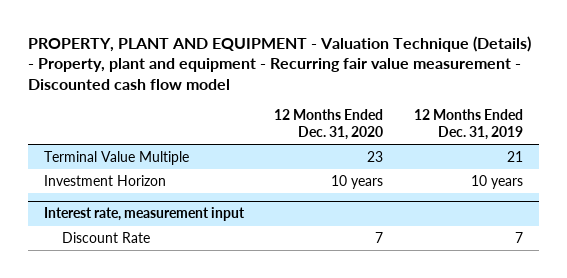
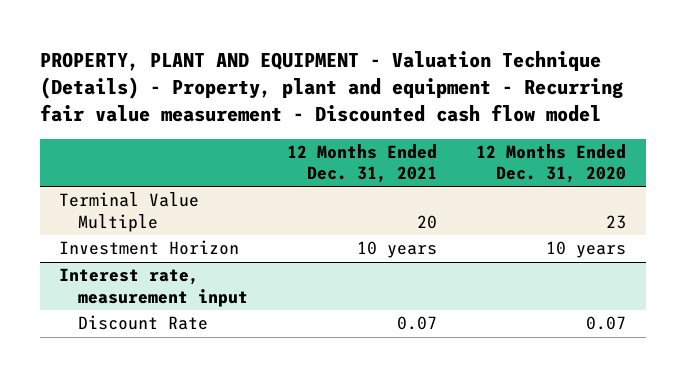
[414,109,524,141] 12 Months Ended Dec. 31, 2019 -> none
none -> [287,143,438,184] 12 Months Ended Dec. 31, 2021
[375,231,384,243] 7 -> [586,316,627,331] 0.07

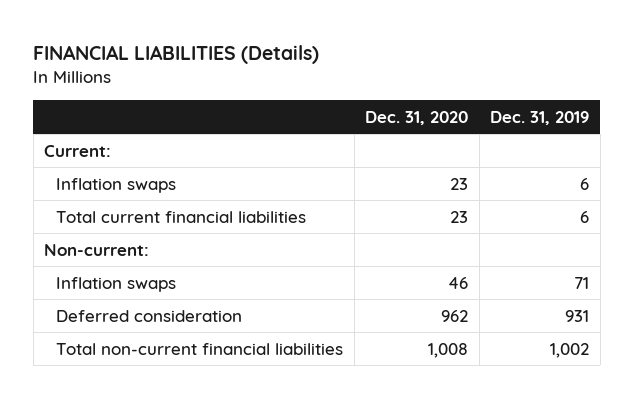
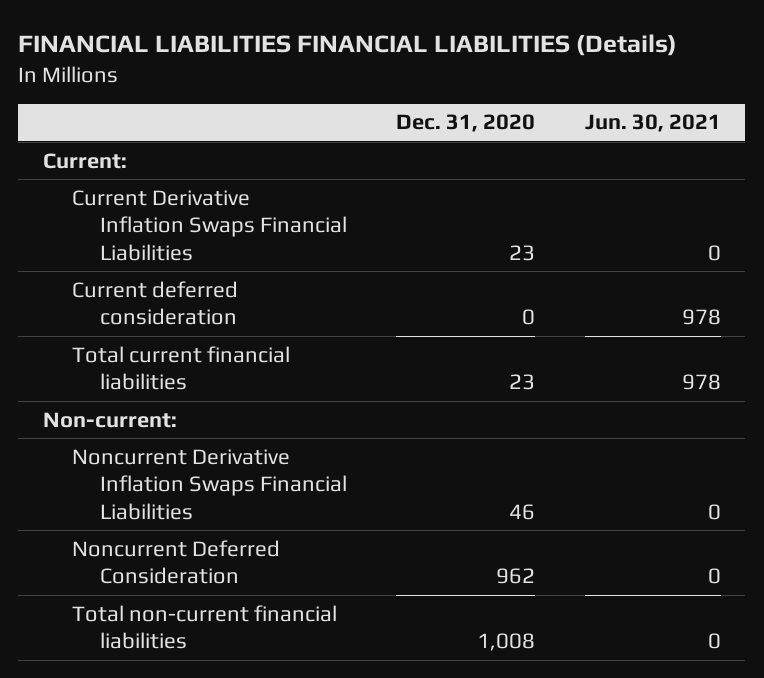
[33,44,320,64] FINANCIAL LIABILITIES (Details) -> [18,34,678,57] FINANCIAL LIABILITIES FINANCIAL LIABILITIES (Details)
[490,110,590,125] Dec. 31, 2019 -> none
none -> [584,114,721,133] Jun. 30, 2021
[56,177,177,193] Inflation swaps -> [71,189,348,262] Current Derivative Inflation Swaps Financial Liabilities
none -> [71,280,238,326] Current deferred consideration
[56,276,177,292] Inflation swaps -> [71,448,348,521] Noncurrent Derivative Inflation Swaps Financial Liabilities
[56,309,243,322] Deferred consideration -> [71,539,280,585] Noncurrent Deferred Consideration

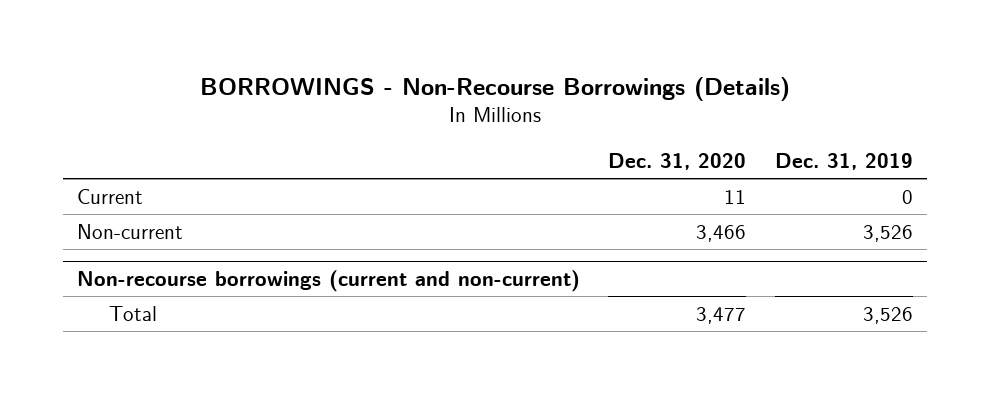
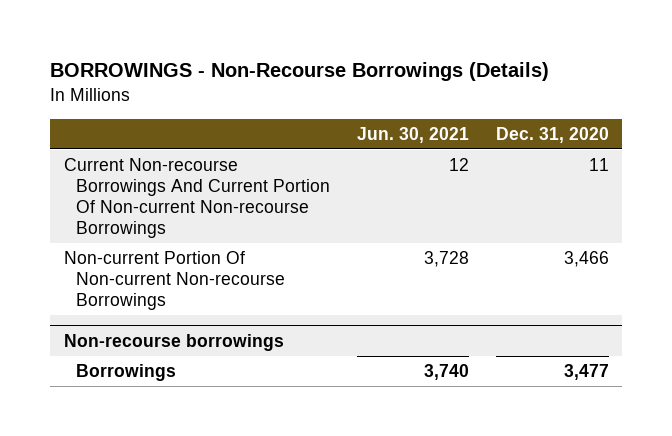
[774,152,913,170] Dec. 31, 2019 -> none
none -> [356,126,469,143] Jun. 30, 2021
[76,188,143,204] Current -> [63,158,331,238] Current Non-recourse Borrowings And Current Portion Of Non-current Non-recourse Borrowings
[76,223,183,239] Non-current -> [63,251,286,311] Non-current Portion Of Non-current Non-recourse Borrowings
[76,269,580,292] Non-recourse borrowings (current and non-current) -> [63,333,284,351] Non-recourse borrowings
[109,305,158,321] Total -> [76,364,177,382] Borrowings

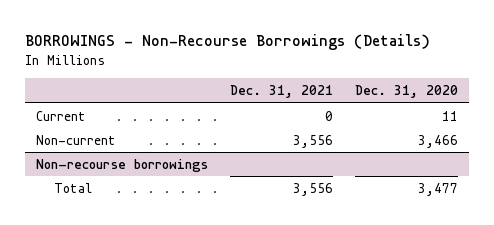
[356,126,469,143] Jun. 30, 2021 -> none
none -> [230,85,334,99] Dec. 31, 2021
[63,158,331,238] Current Non-recourse Borrowings And Current Portion Of Non-current Non-recourse Borrowings -> [36,110,87,121] Current
[63,251,286,311] Non-current Portion Of Non-current Non-recourse Borrowings -> [36,134,117,145] Non-current
[76,364,177,382] Borrowings -> [54,182,93,193] Total

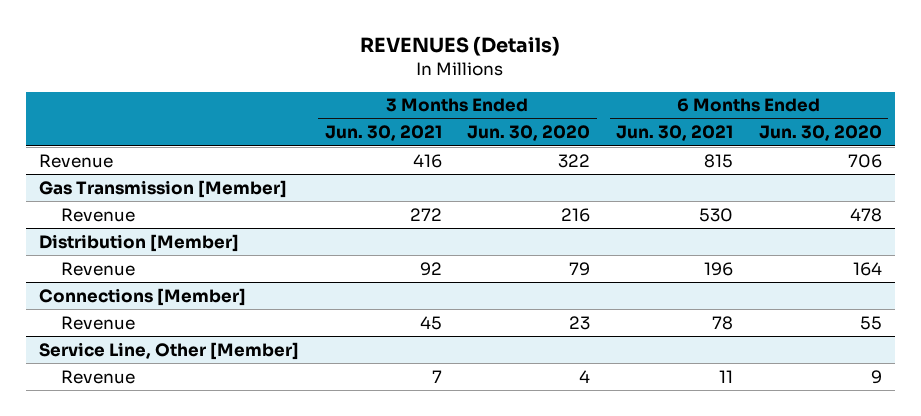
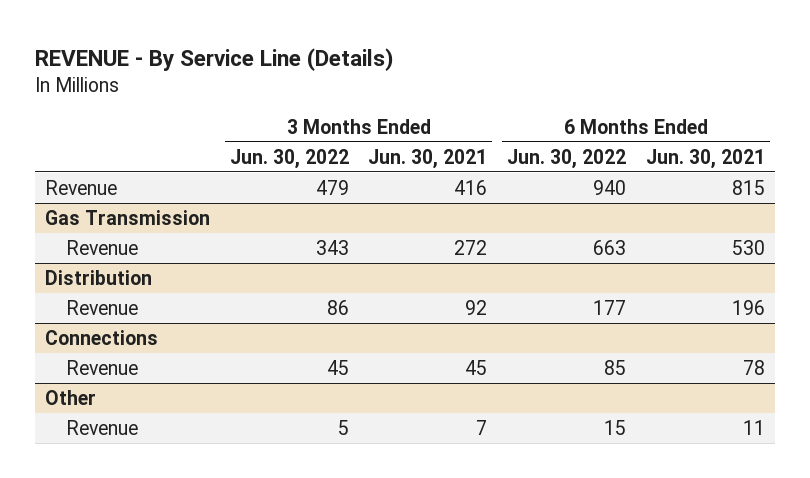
[360,36,561,57] REVENUES (Details) -> [34,47,393,71] REVENUE - By Service Line (Details)
[467,125,591,142] Jun. 30, 2020 -> none
[758,125,882,142] Jun. 30, 2020 -> none
none -> [229,148,349,169] Jun. 30, 2022
none -> [507,148,627,169] Jun. 30, 2022
[38,179,287,198] Gas Transmission [Member] -> [44,210,210,226] Gas Transmission
[38,233,239,252] Distribution [Member] -> [44,270,152,286] Distribution
[38,287,246,306] Connections [Member] -> [44,330,158,346] Connections
[38,341,299,360] Service Line, Other [Member] -> [44,390,96,406] Other

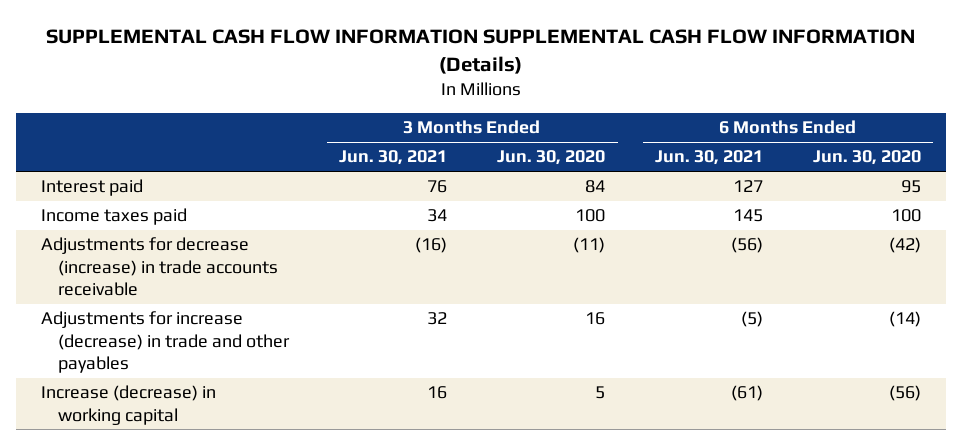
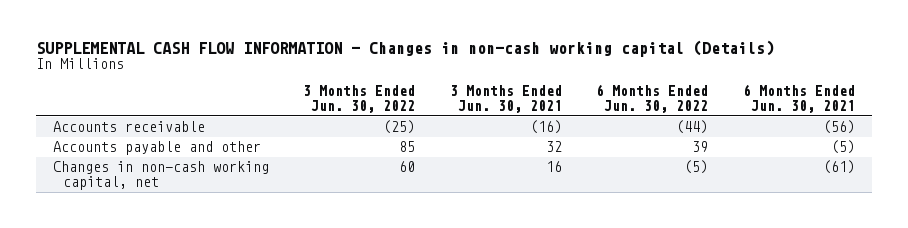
[45,29,915,75] SUPPLEMENTAL CASH FLOW INFORMATION SUPPLEMENTAL CASH FLOW INFORMATION (Details) -> [35,39,774,57] SUPPLEMENTAL CASH FLOW INFORMATION - Changes in non-cash working capital (Details)
[497,150,606,166] Jun. 30, 2020 -> none
[812,150,921,166] Jun. 30, 2020 -> none
none -> [303,85,416,114] 3 Months Ended Jun. 30, 2022
none -> [596,84,709,114] 6 Months Ended Jun. 30, 2022
[40,179,143,197] Interest paid -> none
[40,208,187,226] Income taxes paid -> none
[40,237,279,297] Adjustments for decrease (increase) in trade accounts receivable -> [52,121,205,133] Accounts receivable
[40,311,291,374] Adjustments for increase (decrease) in trade and other payables -> [52,141,261,156] Accounts payable and other
[40,385,216,425] Increase (decrease) in working capital -> [52,161,269,191] Changes in non-cash working capital, net

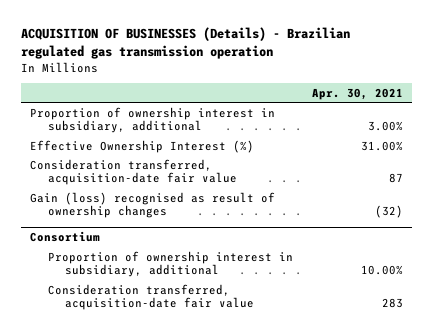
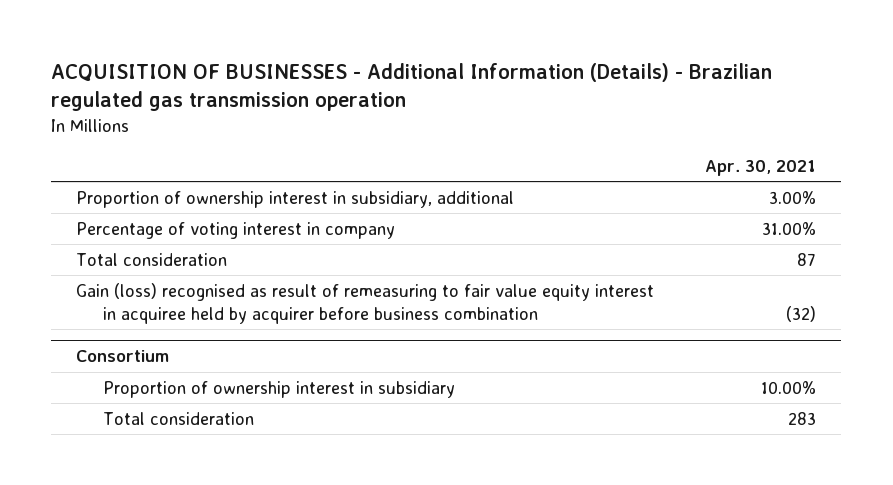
[20,27,350,60] ACQUISITION OF BUSINESSES (Details) - Brazilian regulated gas transmission operation -> [51,63,773,112] ACQUISITION OF BUSINESSES - Additional Information (Details) - Brazilian regulated gas transmission operation
[30,139,255,153] Effective Ownership Interest (%) -> none
none -> [76,221,396,239] Percentage of voting interest in company
[30,158,237,186] Consideration transferred, acquisition-date fair value -> [76,252,228,266] Total consideration
[30,191,276,219] Gain (loss) recognised as result of ownership changes -> [76,282,655,324] Gain (loss) recognised as result of remeasuring to fair value equity interest in acquiree held by acquirer before business combination
[47,250,293,278] Proportion of ownership interest in subsidiary, additional -> [103,380,456,398] Proportion of ownership interest in subsidiary
[47,283,255,311] Consideration transferred, acquisition-date fair value -> [103,411,255,425] Total consideration

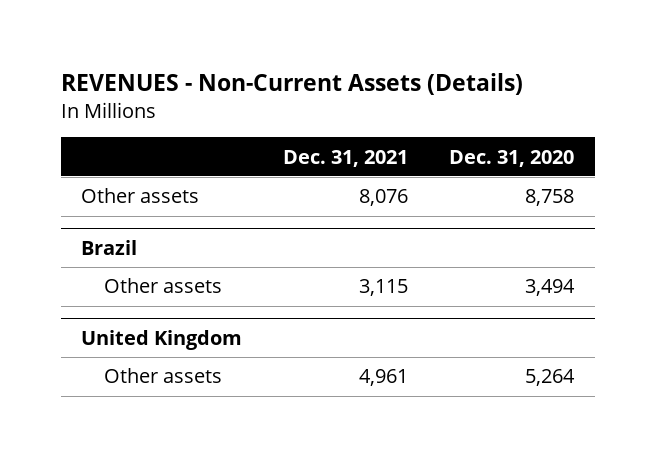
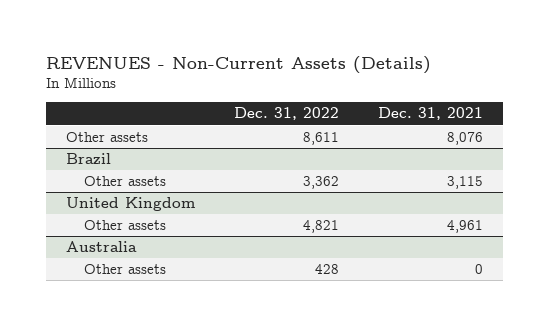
[449,149,575,167] Dec. 31, 2020 -> none
none -> [234,107,340,121] Dec. 31, 2022
none -> [65,241,137,253] Australia
none -> [84,264,167,275] Other assets

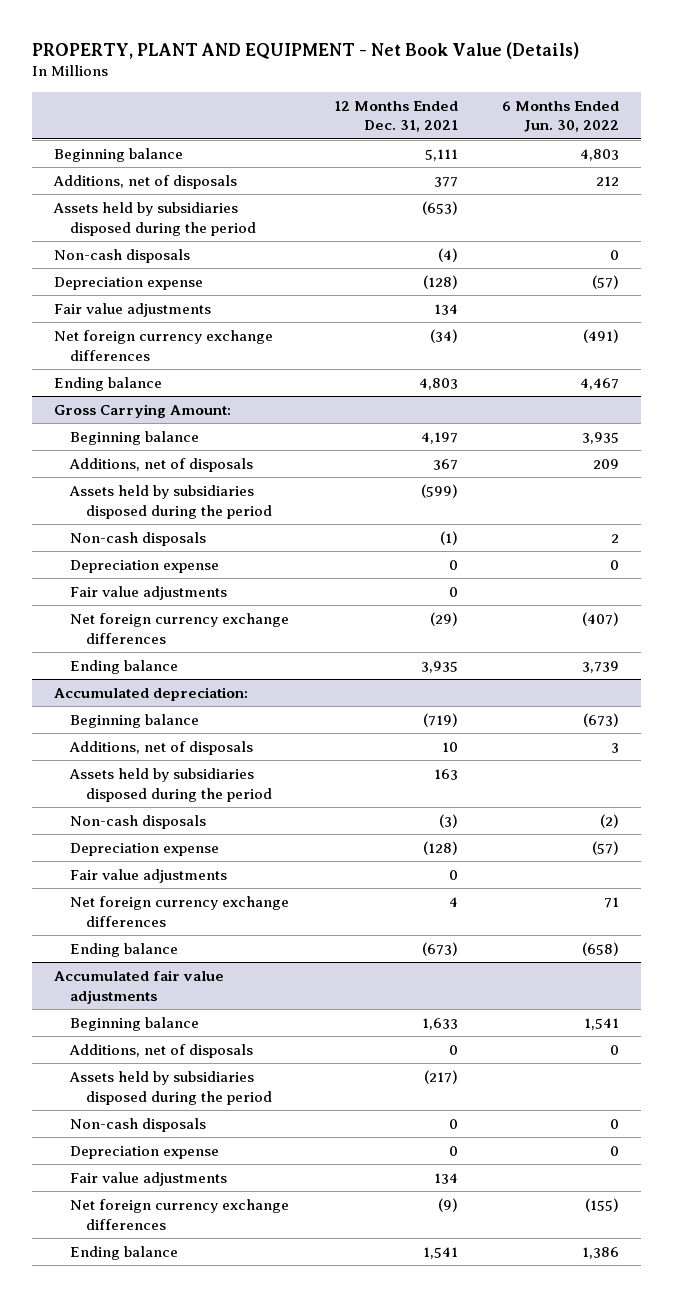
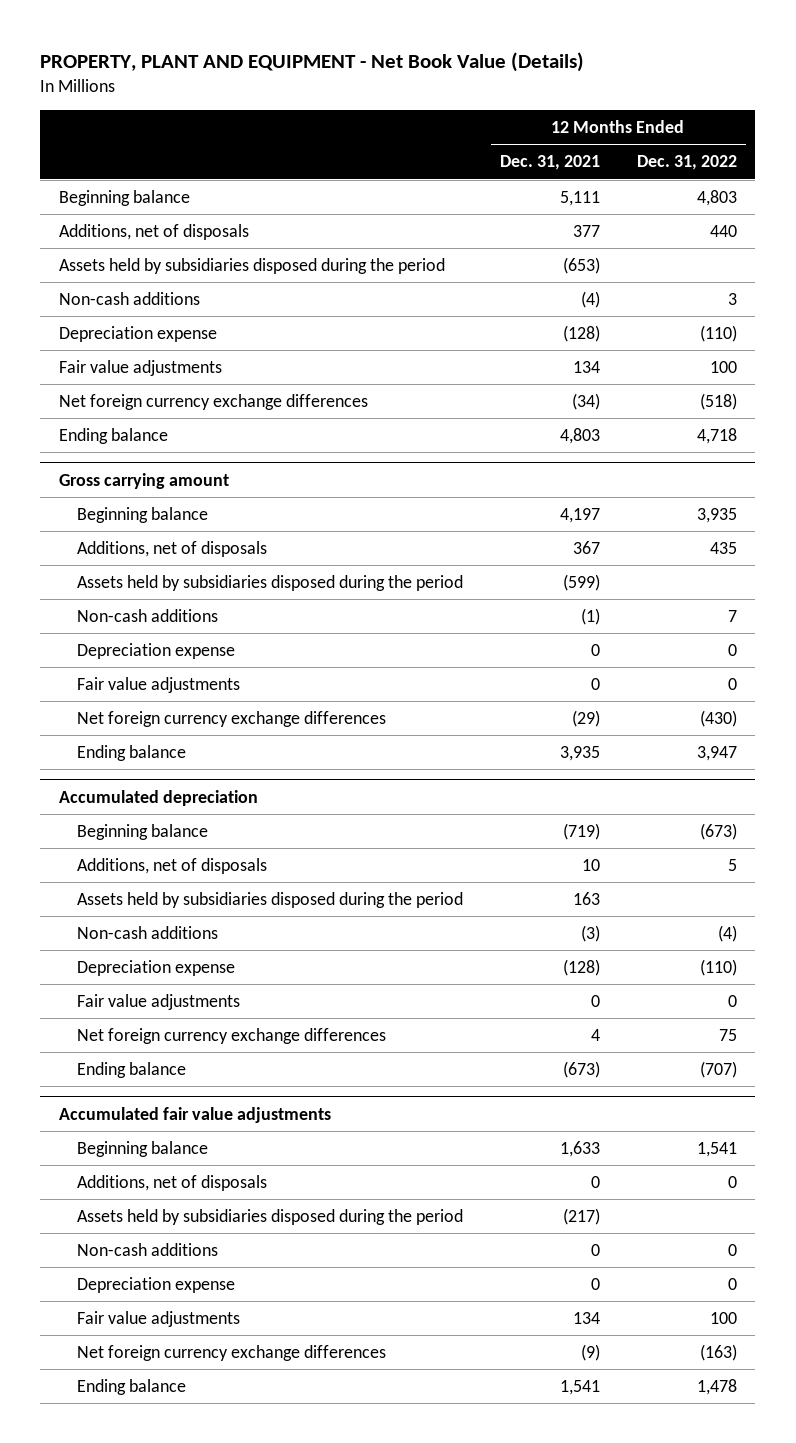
[502,100,620,133] 6 Months Ended Jun. 30, 2022 -> none
none -> [636,155,737,171] Dec. 31, 2022
[54,248,191,263] Non-cash disposals -> [58,291,200,305] Non-cash additions
[54,403,232,418] Gross Carrying Amount: -> [58,472,229,489] Gross carrying amount
[70,531,207,546] Non-cash disposals -> [77,608,219,622] Non-cash additions
[54,686,249,701] Accumulated depreciation: -> [58,789,258,806] Accumulated depreciation
[70,814,207,829] Non-cash disposals -> [77,925,219,939] Non-cash additions
[70,1117,207,1132] Non-cash disposals -> [77,1242,219,1256] Non-cash additions

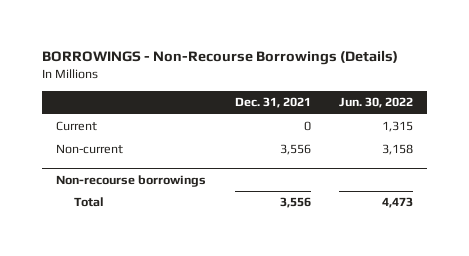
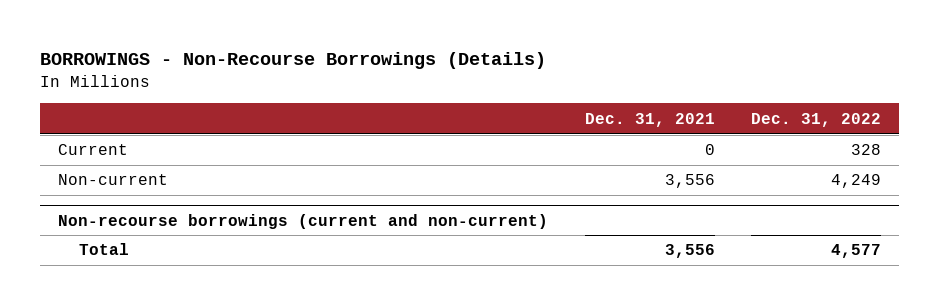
[338,97,413,109] Jun. 30, 2022 -> none
none -> [751,112,882,127] Dec. 31, 2022
[56,174,207,187] Non-recourse borrowings -> [58,213,549,229] Non-recourse borrowings (current and non-current)

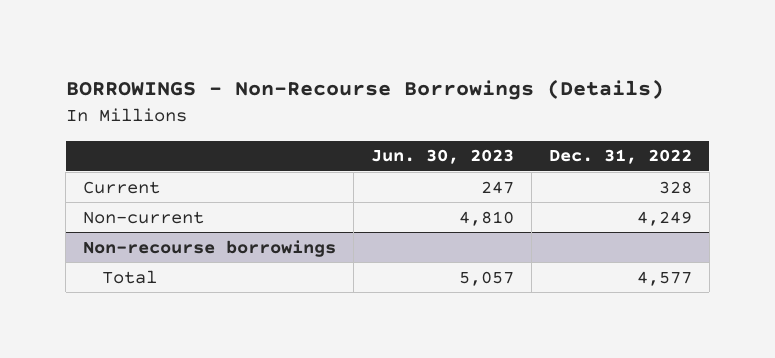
[584,112,715,127] Dec. 31, 2021 -> none
none -> [370,149,514,165] Jun. 30, 2023
[58,213,549,229] Non-recourse borrowings (current and non-current) -> [82,239,336,257] Non-recourse borrowings

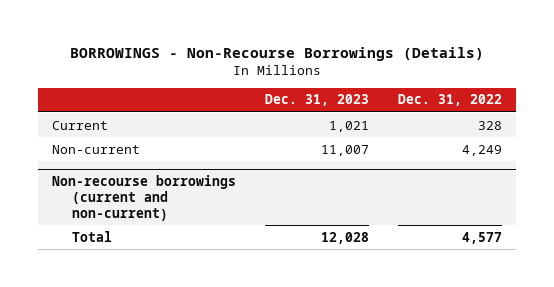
[370,149,514,165] Jun. 30, 2023 -> none
none -> [265,94,370,107] Dec. 31, 2023
[82,239,336,257] Non-recourse borrowings -> [52,174,237,222] Non-recourse borrowings (current and non-current)

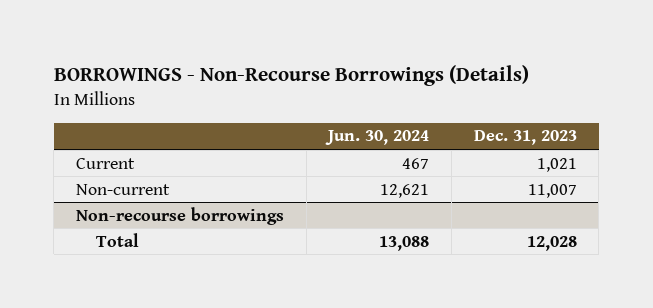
[397,94,502,107] Dec. 31, 2022 -> none
none -> [325,130,430,146] Jun. 30, 2024
[52,174,237,222] Non-recourse borrowings (current and non-current) -> [76,206,285,225] Non-recourse borrowings

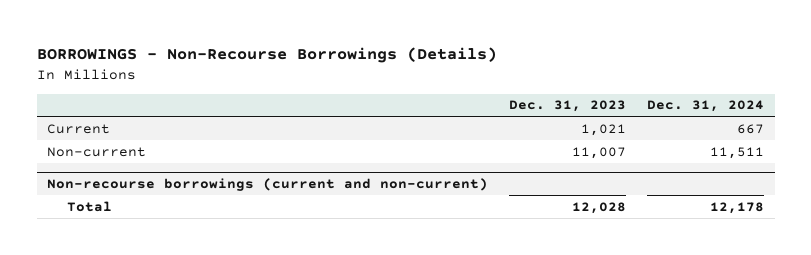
[325,130,430,146] Jun. 30, 2024 -> none
none -> [647,100,765,113] Dec. 31, 2024
[76,206,285,225] Non-recourse borrowings -> [47,177,489,191] Non-recourse borrowings (current and non-current)

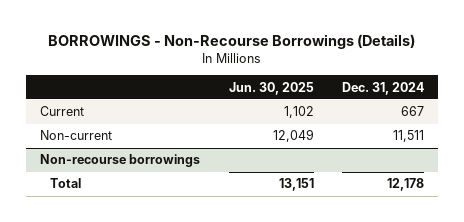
[509,100,627,113] Dec. 31, 2023 -> none
none -> [228,81,314,95] Jun. 30, 2025
[47,177,489,191] Non-recourse borrowings (current and non-current) -> [40,154,201,168] Non-recourse borrowings

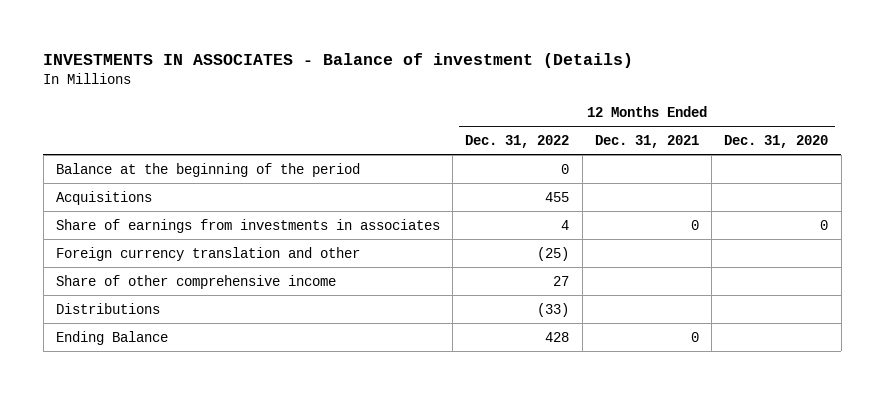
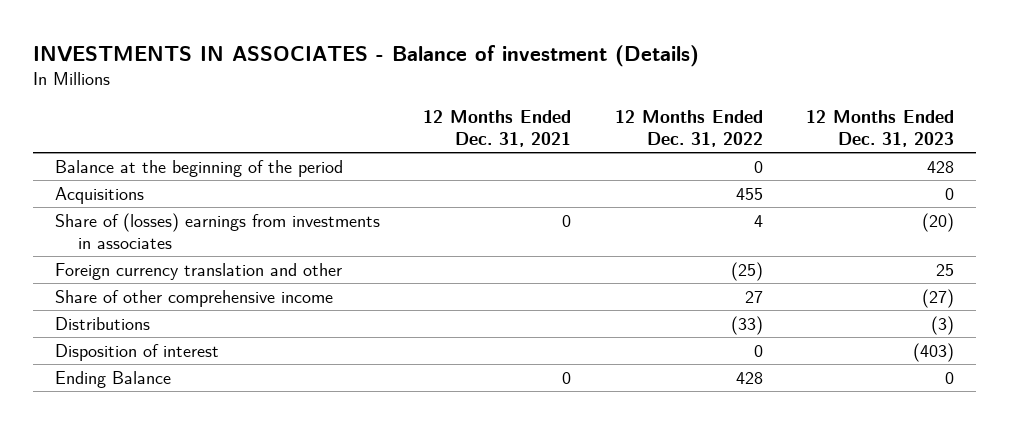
[724,134,829,148] Dec. 31, 2020 -> none
none -> [806,110,955,148] 12 Months Ended Dec. 31, 2023
[55,218,440,233] Share of earnings from investments in associates -> [54,212,380,249] Share of (losses) earnings from investments in associates
none -> [54,343,219,361] Disposition of interest

